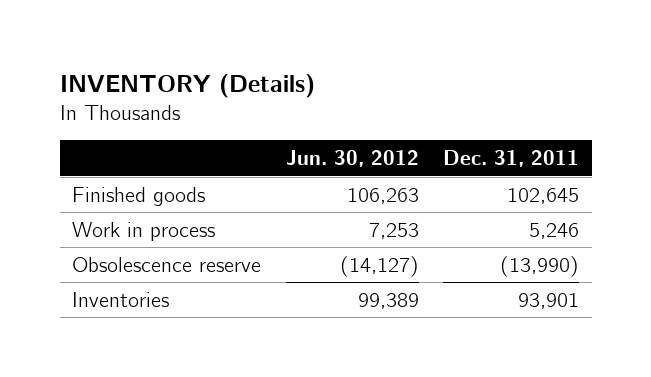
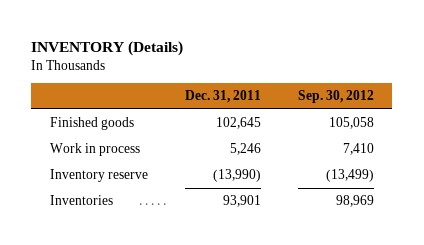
[285,150,419,168] Jun. 30, 2012 -> none
none -> [297,90,374,104] Sep. 30, 2012
[72,256,262,272] Obsolescence reserve -> [49,169,148,183] Inventory reserve

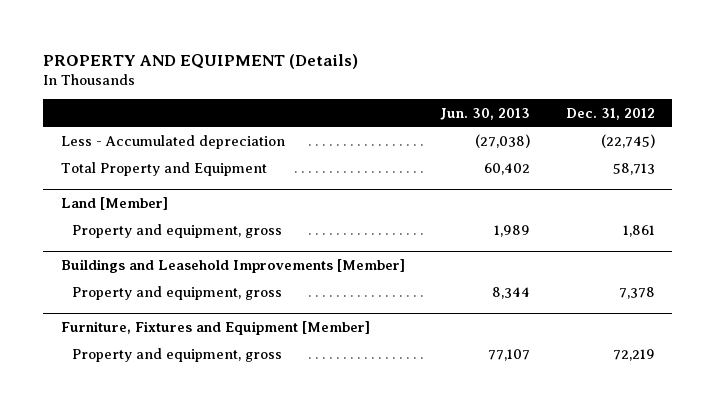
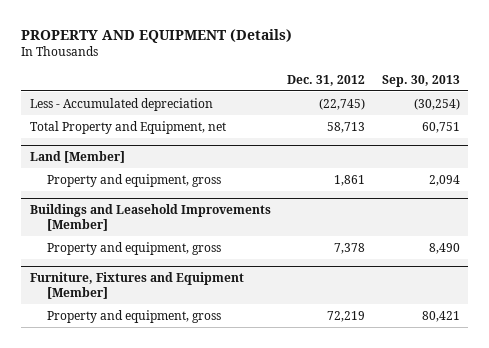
[440,107,531,120] Jun. 30, 2013 -> none
none -> [381,74,460,87] Sep. 30, 2013
[61,161,268,176] Total Property and Equipment -> [29,120,226,134] Total Property and Equipment, net

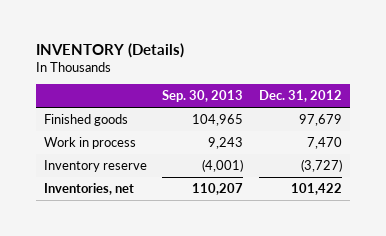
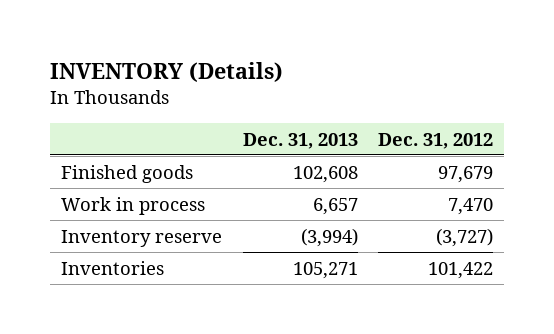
[162,90,244,103] Sep. 30, 2013 -> none
none -> [242,132,358,149] Dec. 31, 2013
[43,182,134,195] Inventories, net -> [60,260,164,275] Inventories

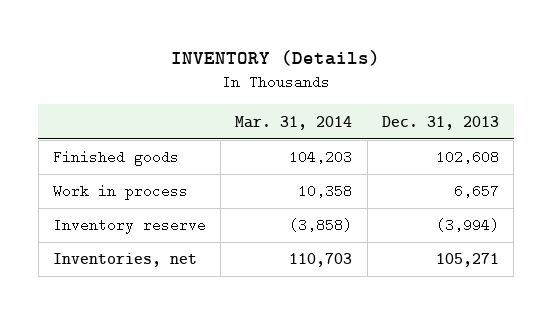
[378,132,494,149] Dec. 31, 2012 -> none
none -> [235,115,353,130] Mar. 31, 2014
[60,260,164,275] Inventories -> [52,253,197,268] Inventories, net

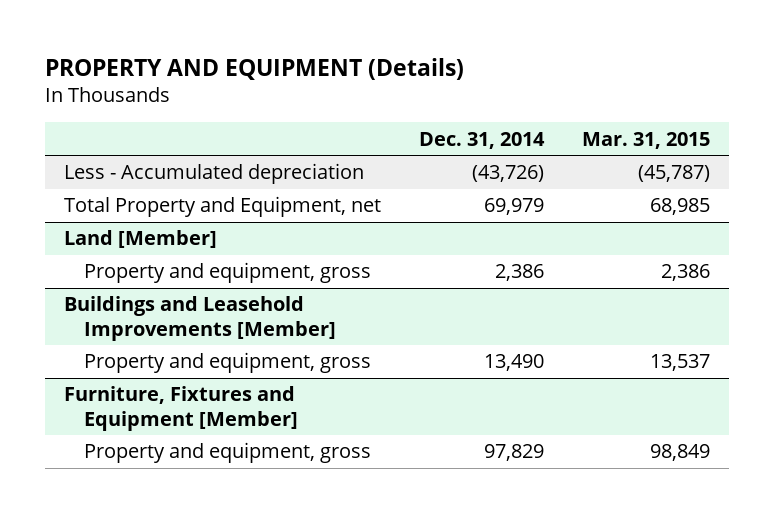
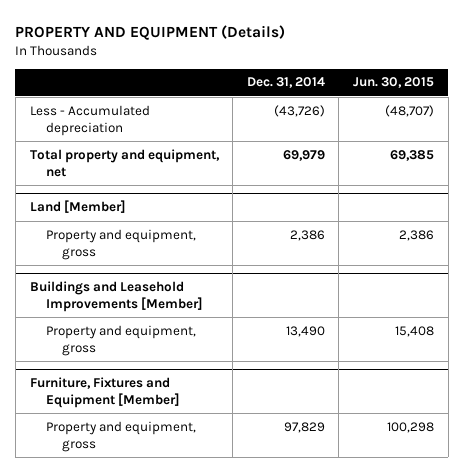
[582,131,711,149] Mar. 31, 2015 -> none
none -> [353,77,435,89] Jun. 30, 2015
[63,196,381,218] Total Property and Equipment, net -> [29,148,220,177] Total property and equipment, net

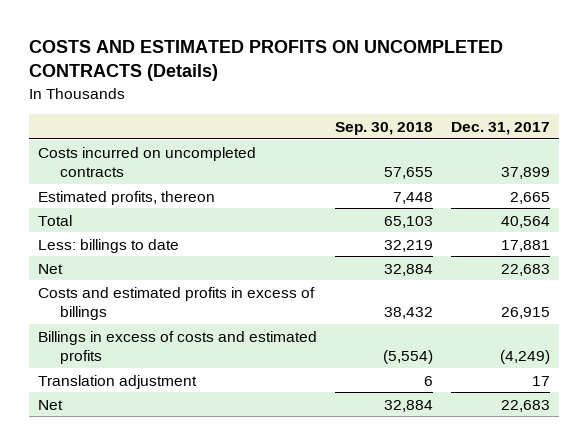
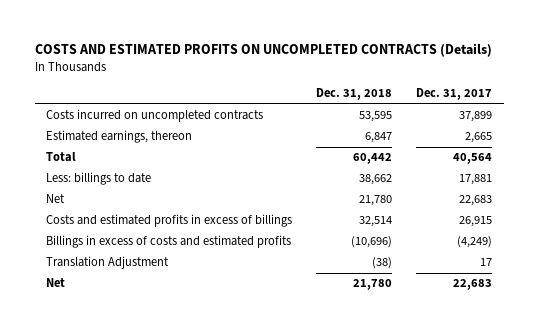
[334,121,433,135] Sep. 30, 2018 -> none
none -> [316,88,393,101] Dec. 31, 2018
[37,190,215,205] Estimated profits, thereon -> [46,130,193,144] Estimated earnings, thereon
[37,374,197,389] Translation adjustment -> [46,256,170,270] Translation Adjustment

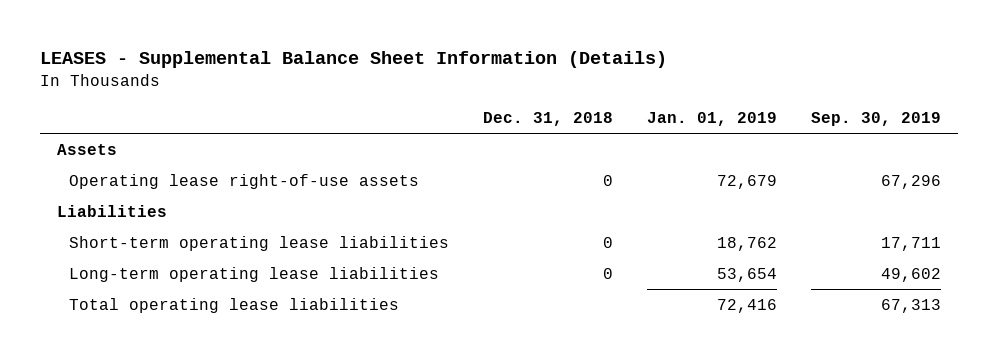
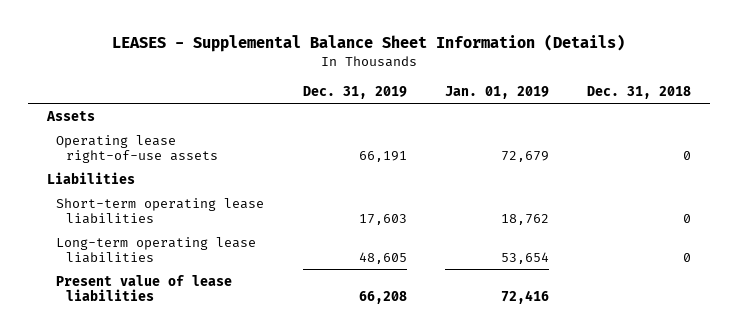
[810,111,941,126] Sep. 30, 2019 -> none
none -> [302,85,407,99] Dec. 31, 2019
[69,297,400,313] Total operating lease liabilities -> [56,274,233,301] Present value of lease liabilities

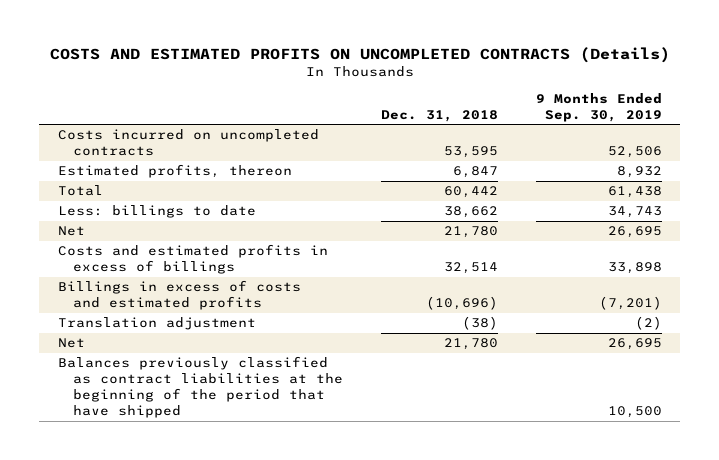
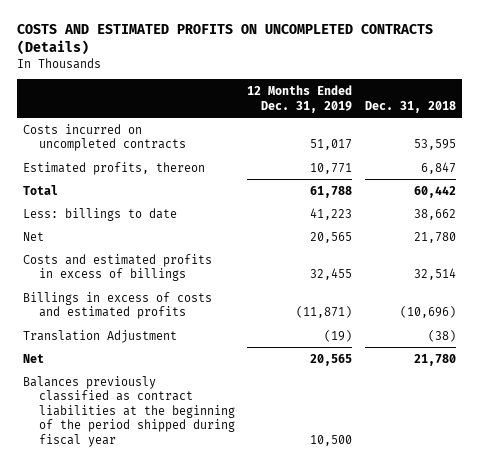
[535,92,662,122] 9 Months Ended Sep. 30, 2019 -> none
none -> [247,85,353,113] 12 Months Ended Dec. 31, 2019
[57,317,256,331] Translation adjustment -> [22,329,177,343] Translation Adjustment
[57,356,343,419] Balances previously classified as contract liabilities at the beginning of the period that have shipped -> [22,375,236,447] Balances previously classified as contract liabilities at the beginning of the period shipped during fiscal year

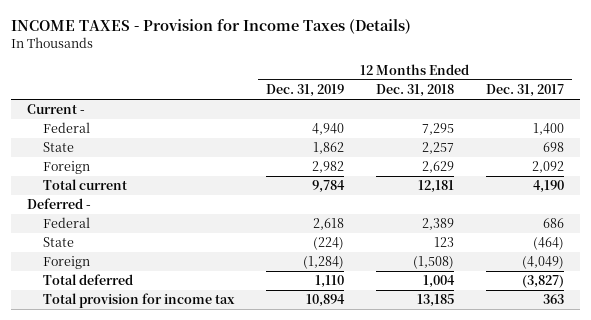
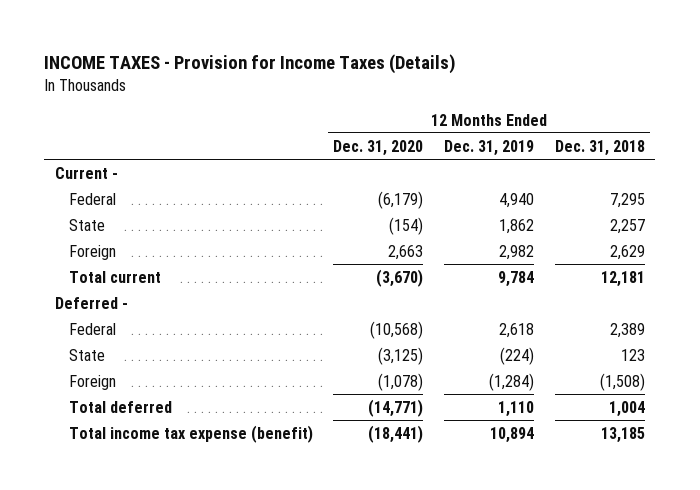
[485,84,564,98] Dec. 31, 2017 -> none
none -> [333,139,424,156] Dec. 31, 2020
[42,293,235,309] Total provision for income tax -> [68,424,313,443] Total income tax expense (benefit)

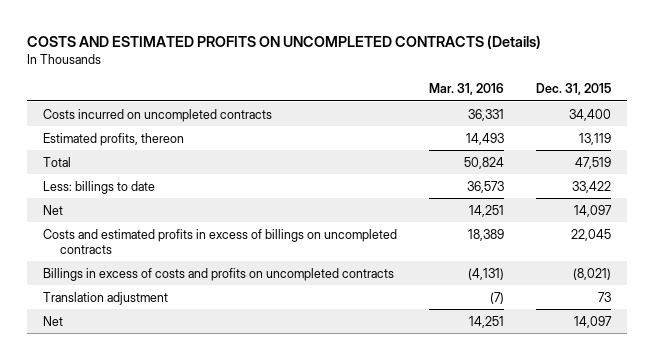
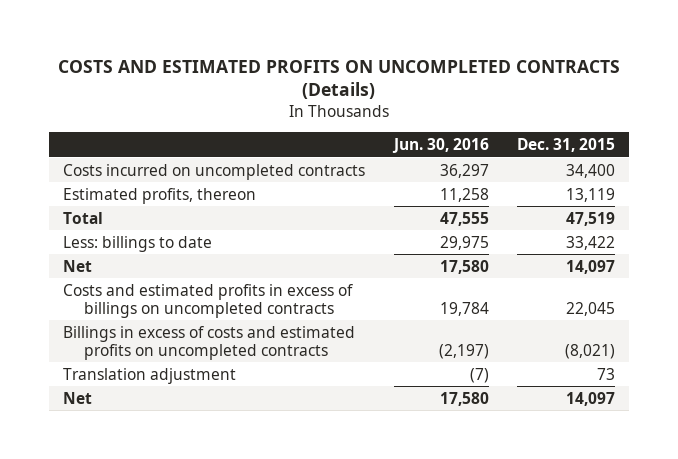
[429,83,505,96] Mar. 31, 2016 -> none
none -> [391,137,489,153] Jun. 30, 2016
[43,267,395,281] Billings in excess of costs and profits on uncompleted contracts -> [63,325,356,360] Billings in excess of costs and estimated profits on uncompleted contracts

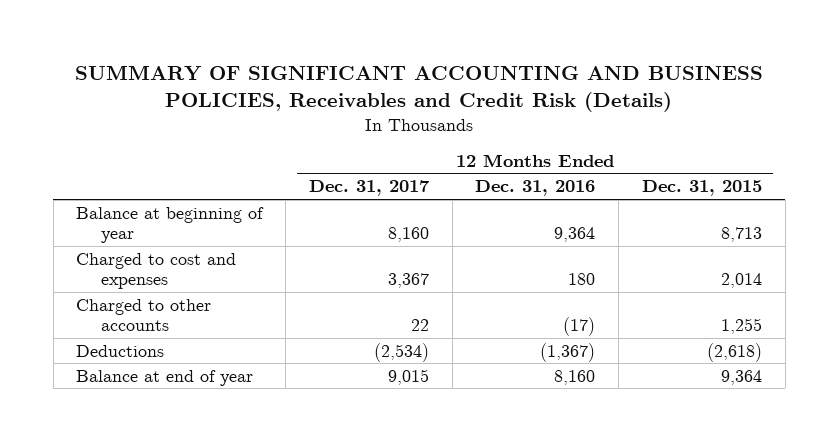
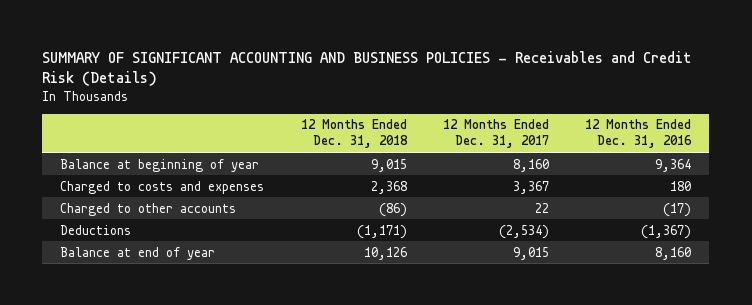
[75,65,764,113] SUMMARY OF SIGNIFICANT ACCOUNTING AND BUSINESS POLICIES, Receivables and Credit Risk (Details) -> [42,50,693,86] SUMMARY OF SIGNIFICANT ACCOUNTING AND BUSINESS POLICIES - Receivables and Credit Risk (Details)
[641,180,762,197] Dec. 31, 2015 -> none
none -> [300,119,408,149] 12 Months Ended Dec. 31, 2018
[76,252,237,290] Charged to cost and expenses -> [60,180,265,194] Charged to costs and expenses

